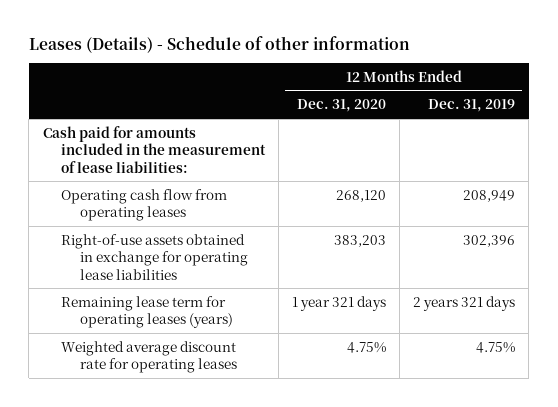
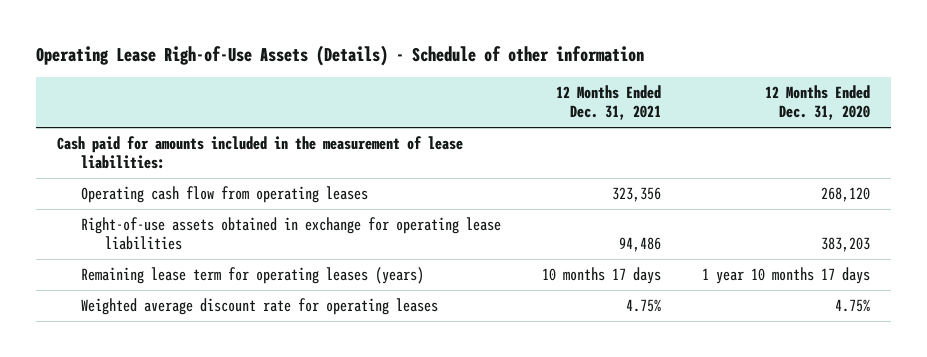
[28,35,410,53] Leases (Details) - Schedule of other information -> [36,44,645,66] Operating Lease Righ-of-Use Assets (Details) - Schedule of other information
[428,99,516,113] Dec. 31, 2019 -> none
none -> [555,85,661,121] 12 Months Ended Dec. 31, 2021
[292,295,387,311] 1 year 321 days -> [702,267,871,285] 1 year 10 months 17 days

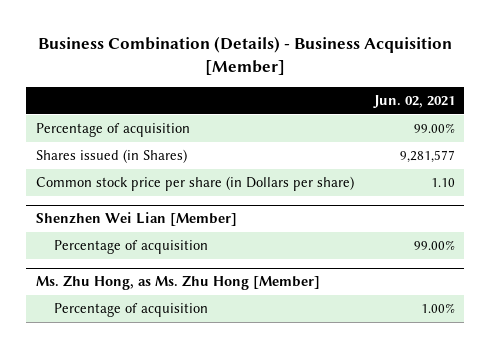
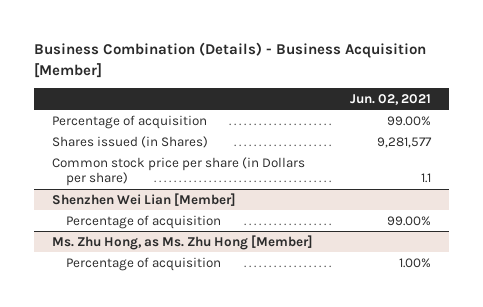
[430,178,455,188] 1.10 -> [420,173,431,184] 1.1

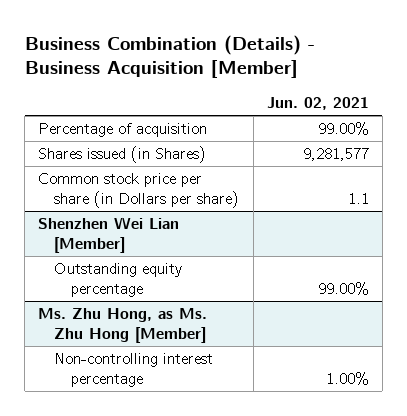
[66,214,222,229] Percentage of acquisition -> none
none -> [54,262,183,297] Outstanding equity percentage
[66,256,222,271] Percentage of acquisition -> none
none -> [54,352,214,387] Non-controlling interest percentage

